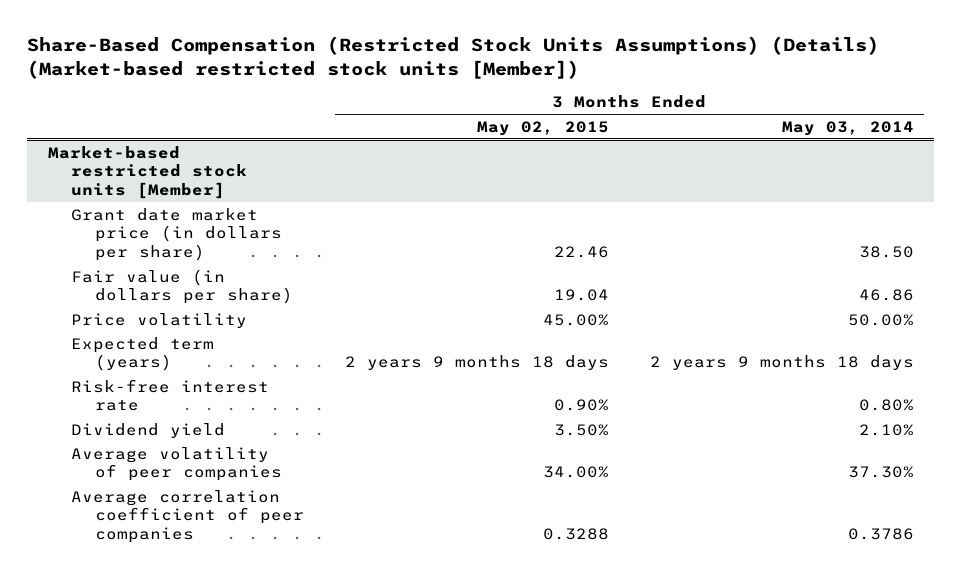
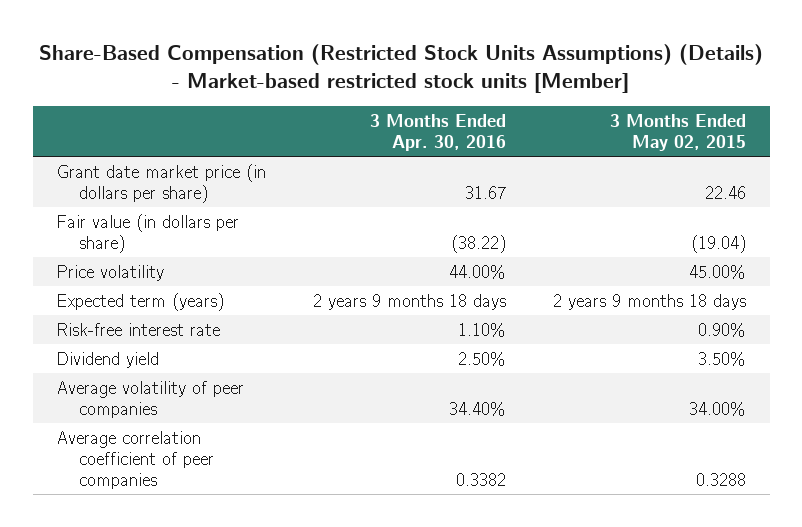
[27,35,880,79] Share-Based Compensation (Restricted Stock Units Assumptions) (Details) (Market-based restricted stock units [Member]) -> [39,44,764,94] Share-Based Compensation (Restricted Stock Units Assumptions) (Details) - Market-based restricted stock units [Member]
[781,120,914,136] May 03, 2014 -> none
none -> [370,114,507,151] 3 Months Ended Apr. 30, 2016
[47,145,248,200] Market-based restricted stock units [Member] -> none
[554,289,610,302] 19.04 -> [691,234,747,253] (19.04)

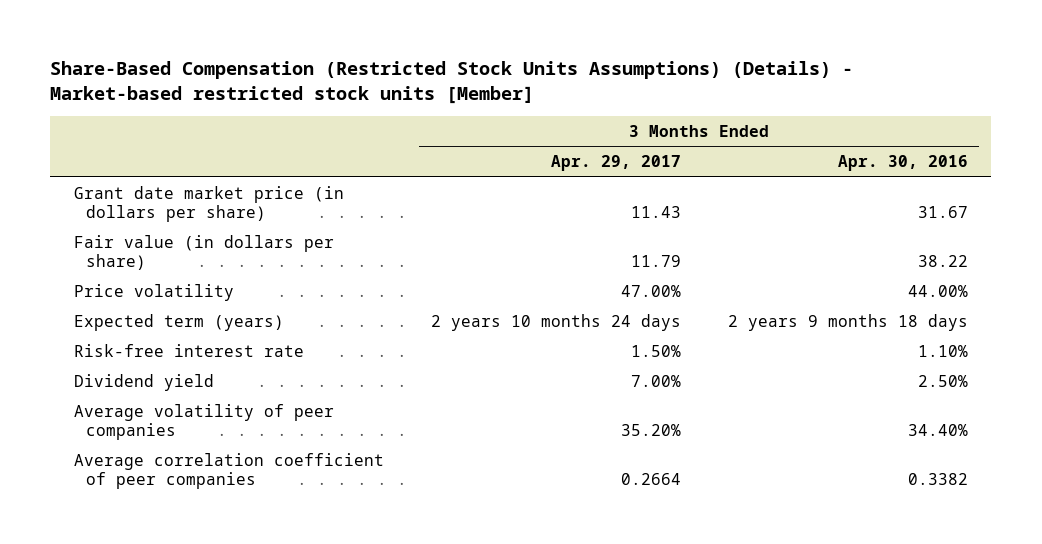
[610,114,747,151] 3 Months Ended May 02, 2015 -> none
none -> [550,155,681,172] Apr. 29, 2017
[451,234,507,253] (38.22) -> [917,254,968,267] 38.22

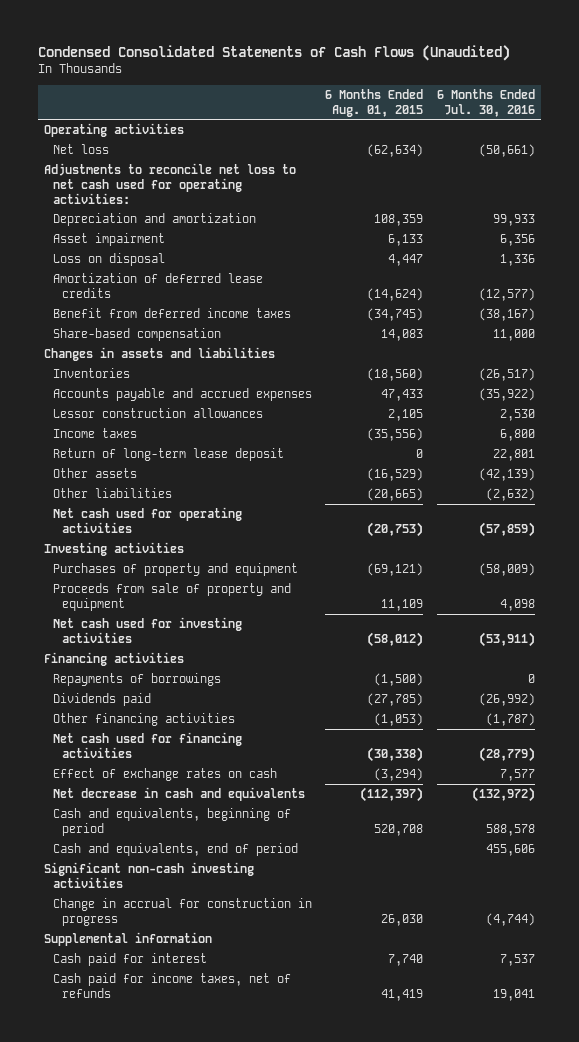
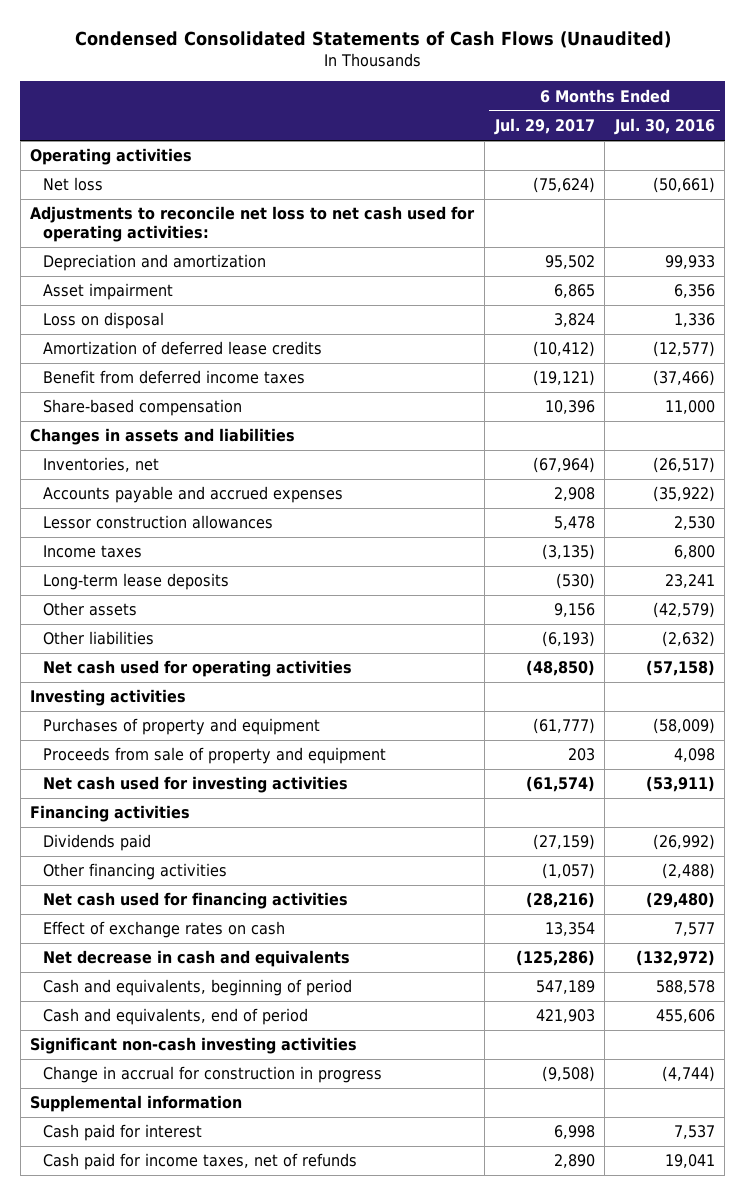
[325,88,424,117] 6 Months Ended Aug. 01, 2015 -> none
none -> [493,118,595,136] Jul. 29, 2017
[478,308,535,322] (38,167) -> [652,370,715,387] (37,466)
[53,368,131,379] Inventories -> [43,457,160,473] Inventories, net
[53,448,285,462] Return of long-term lease deposit -> [43,573,230,591] Long-term lease deposits
[492,449,535,462] 22,801 -> [664,574,715,589] 23,241
[478,468,535,482] (42,139) -> [652,602,715,619] (42,579)
[478,521,535,537] (57,859) -> [645,660,715,677] (57,158)
[53,673,222,687] Repayments of borrowings -> none
[485,713,535,727] (1,787) -> [661,863,715,880] (2,488)
[478,746,535,762] (28,779) -> [645,892,715,909] (29,480)

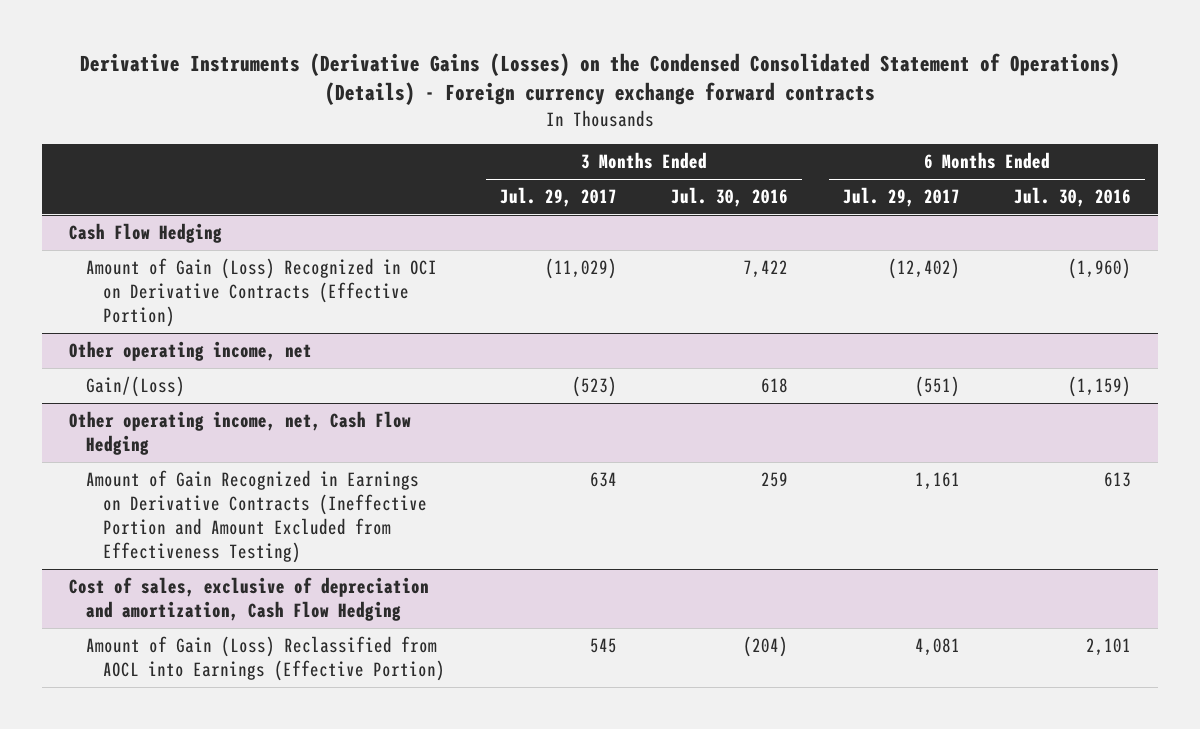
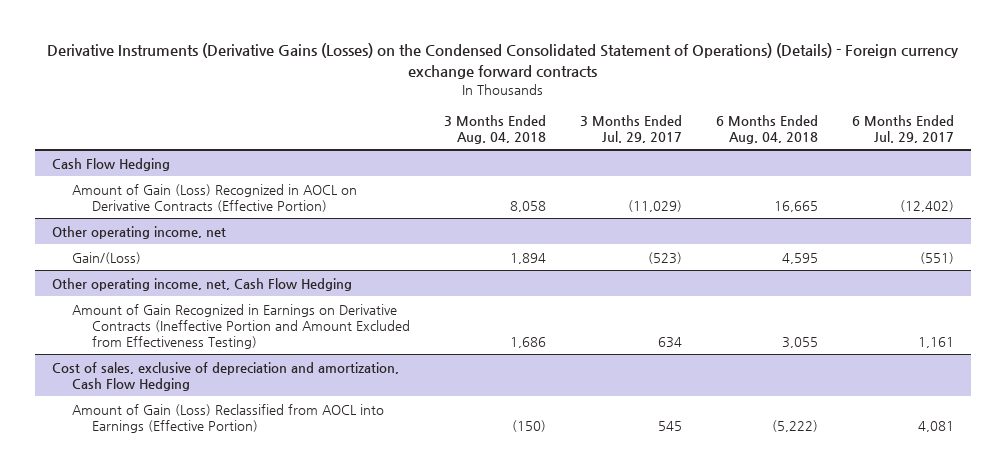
[671,187,789,208] Jul. 30, 2016 -> none
[1014,187,1132,208] Jul. 30, 2016 -> none
none -> [444,114,547,144] 3 Months Ended Aug. 04, 2018
none -> [716,114,819,144] 6 Months Ended Aug. 04, 2018
[86,257,438,328] Amount of Gain (Loss) Recognized in OCI on Derivative Contracts (Effective Portion) -> [72,183,358,212] Amount of Gain (Loss) Recognized in AOCL on Derivative Contracts (Effective Portion)

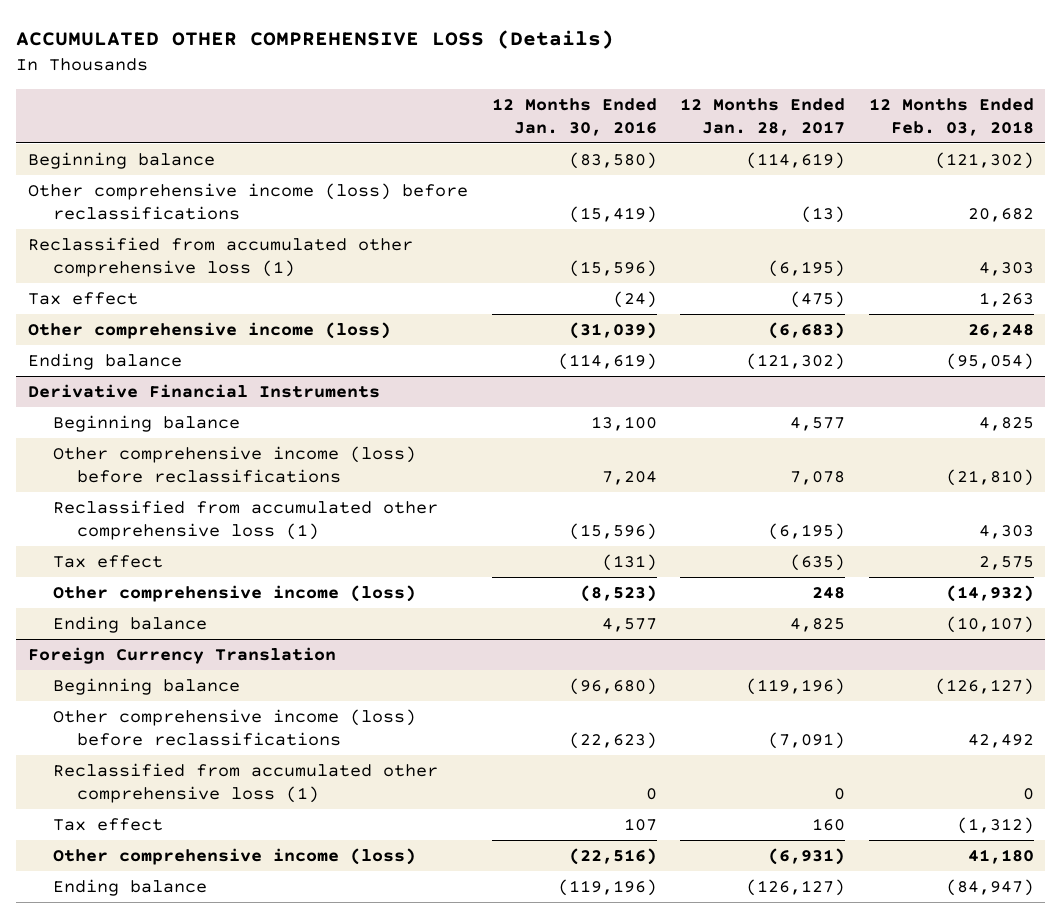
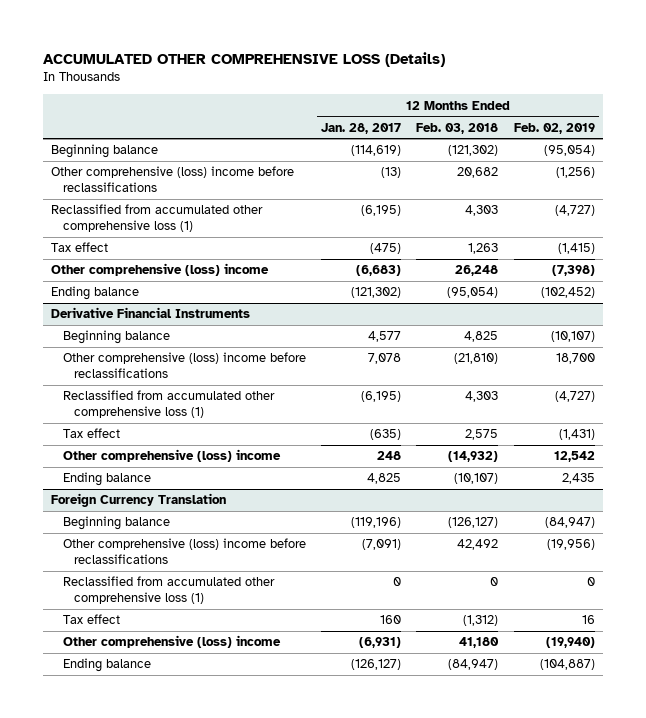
[491,98,657,136] 12 Months Ended Jan. 30, 2016 -> none
none -> [513,122,595,134] Feb. 02, 2019
[28,183,469,220] Other comprehensive income (loss) before reclassifications -> [51,166,295,193] Other comprehensive (loss) income before reclassifications
[28,322,392,340] Other comprehensive income (loss) -> [51,263,270,277] Other comprehensive (loss) income
[52,446,416,483] Other comprehensive income (loss) before reclassifications -> [62,352,306,379] Other comprehensive (loss) income before reclassifications
[52,585,416,603] Other comprehensive income (loss) -> [62,449,281,463] Other comprehensive (loss) income
[52,709,416,746] Other comprehensive income (loss) before reclassifications -> [62,538,306,565] Other comprehensive (loss) income before reclassifications
[52,848,416,866] Other comprehensive income (loss) -> [62,635,281,649] Other comprehensive (loss) income

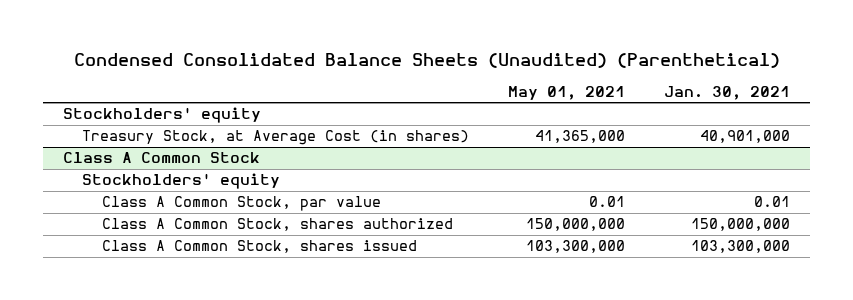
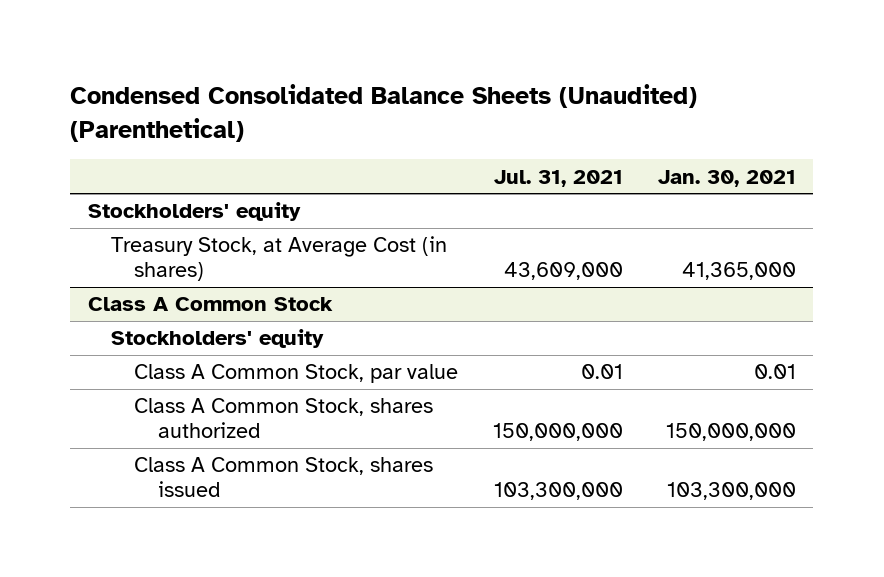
[508,85,626,100] May 01, 2021 -> none
none -> [494,169,624,187] Jul. 31, 2021
[700,130,791,144] 40,901,000 -> [682,262,797,281] 41,365,000

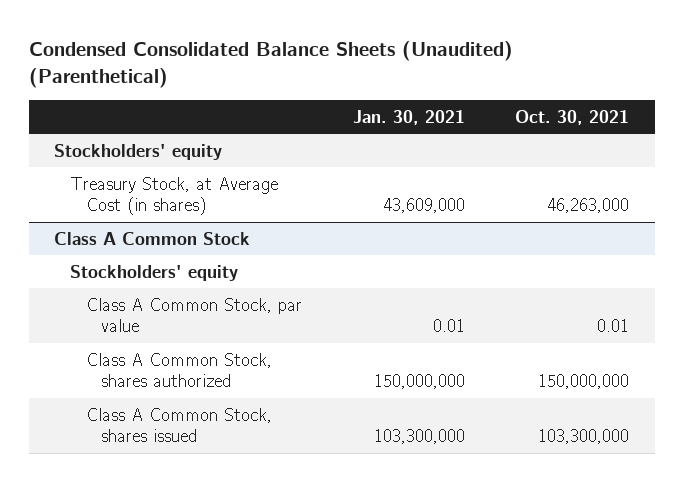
[494,169,624,187] Jul. 31, 2021 -> none
none -> [515,109,630,125] Oct. 30, 2021
[682,262,797,281] 41,365,000 -> [382,197,465,213] 43,609,000

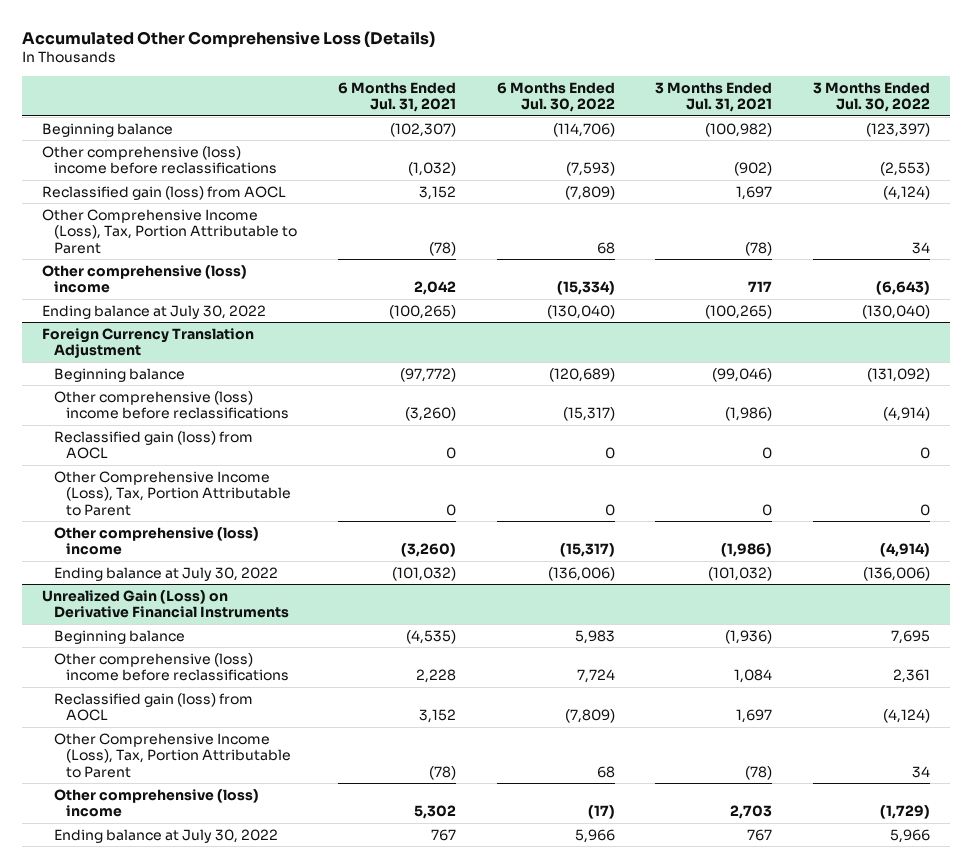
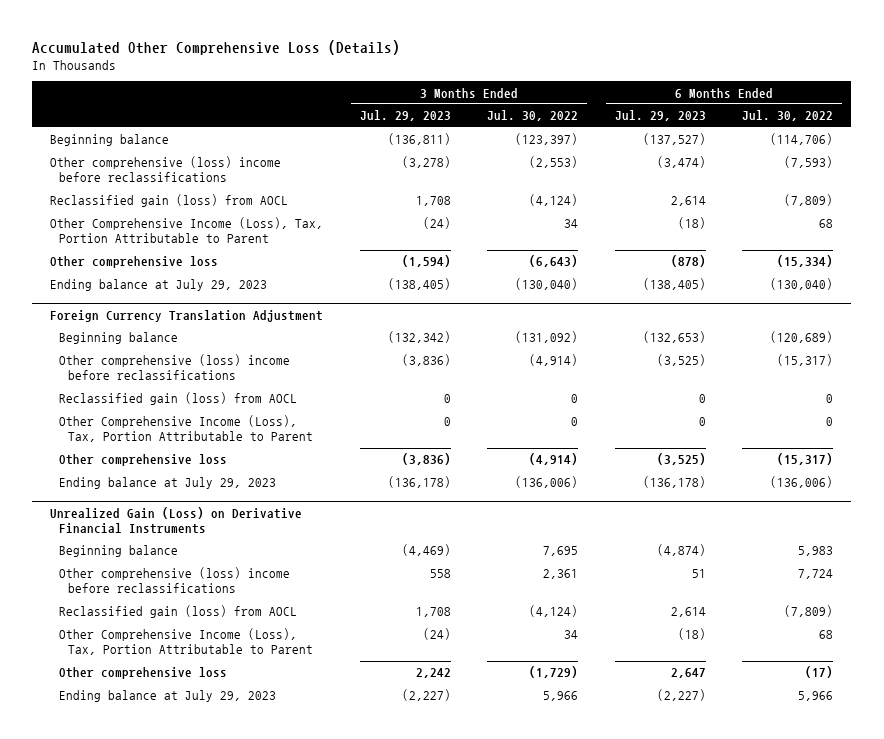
[337,82,456,113] 6 Months Ended Jul. 31, 2021 -> none
[655,82,773,113] 3 Months Ended Jul. 31, 2021 -> none
none -> [359,110,451,122] Jul. 29, 2023
none -> [614,110,706,122] Jul. 29, 2023
[42,264,248,294] Other comprehensive (loss) income -> [50,256,219,269] Other comprehensive loss
[42,304,267,319] Ending balance at July 30, 2022 -> [50,279,268,292] Ending balance at July 29, 2023
[54,526,260,556] Other comprehensive (loss) income -> [59,454,228,467] Other comprehensive loss
[54,566,279,581] Ending balance at July 30, 2022 -> [59,477,277,490] Ending balance at July 29, 2023
[54,788,260,818] Other comprehensive (loss) income -> [59,667,228,680] Other comprehensive loss
[54,828,279,843] Ending balance at July 30, 2022 -> [59,690,277,703] Ending balance at July 29, 2023

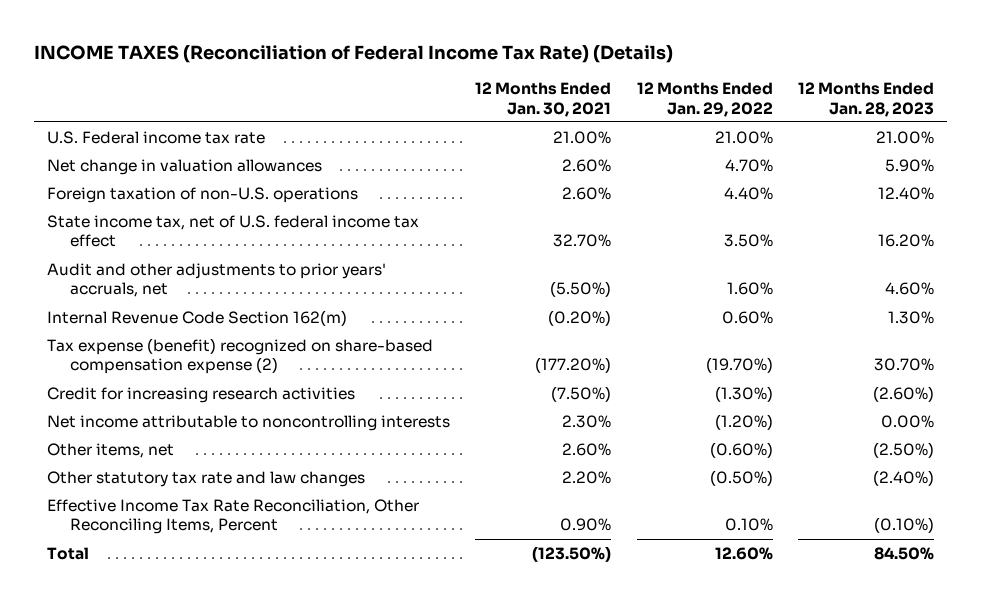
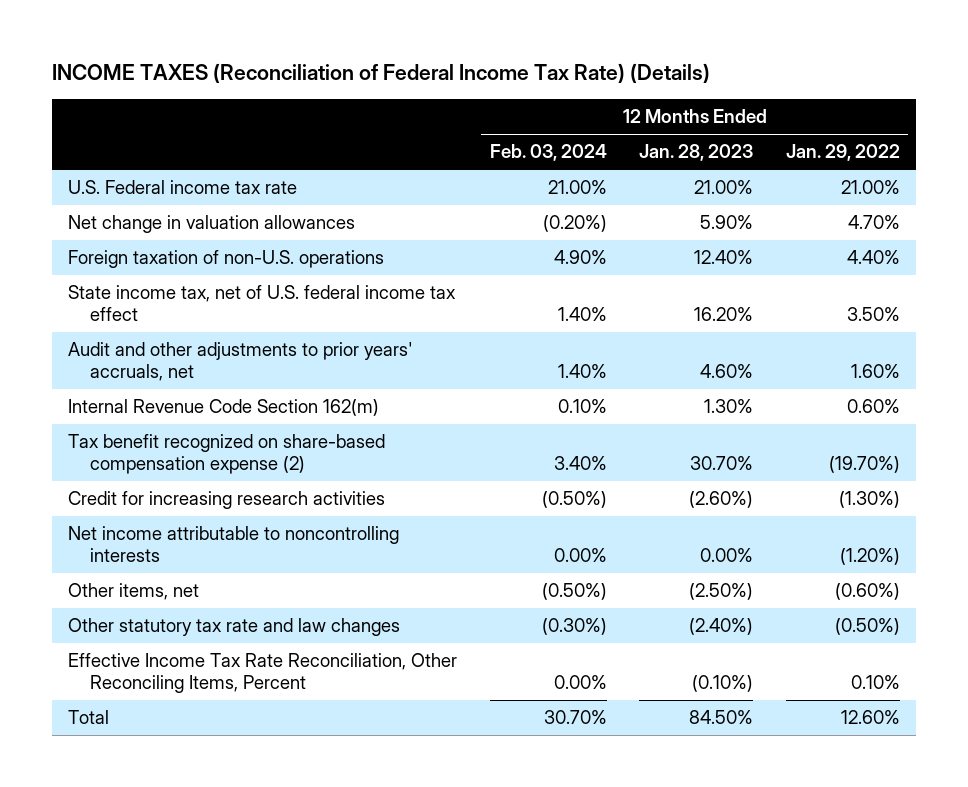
[475,81,612,117] 12 Months Ended Jan. 30, 2021 -> none
none -> [489,144,607,162] Feb. 03, 2024
[46,337,433,375] Tax expense (benefit) recognized on share-based compensation expense (2) -> [67,434,385,474] Tax benefit recognized on share-based compensation expense (2)

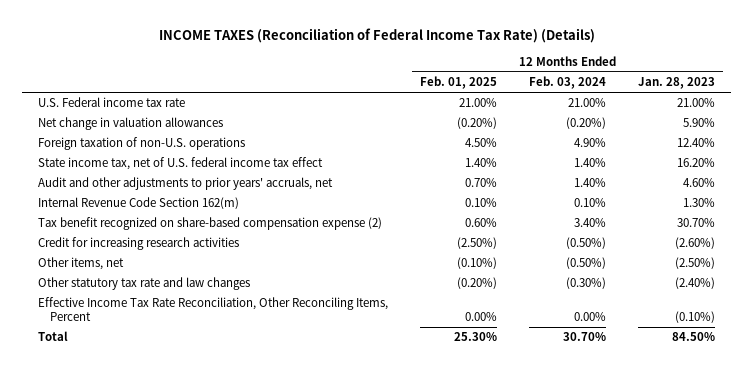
[785,144,900,162] Jan. 29, 2022 -> none
none -> [420,76,498,90] Feb. 01, 2025
[67,526,399,562] Net income attributable to noncontrolling interests -> none

